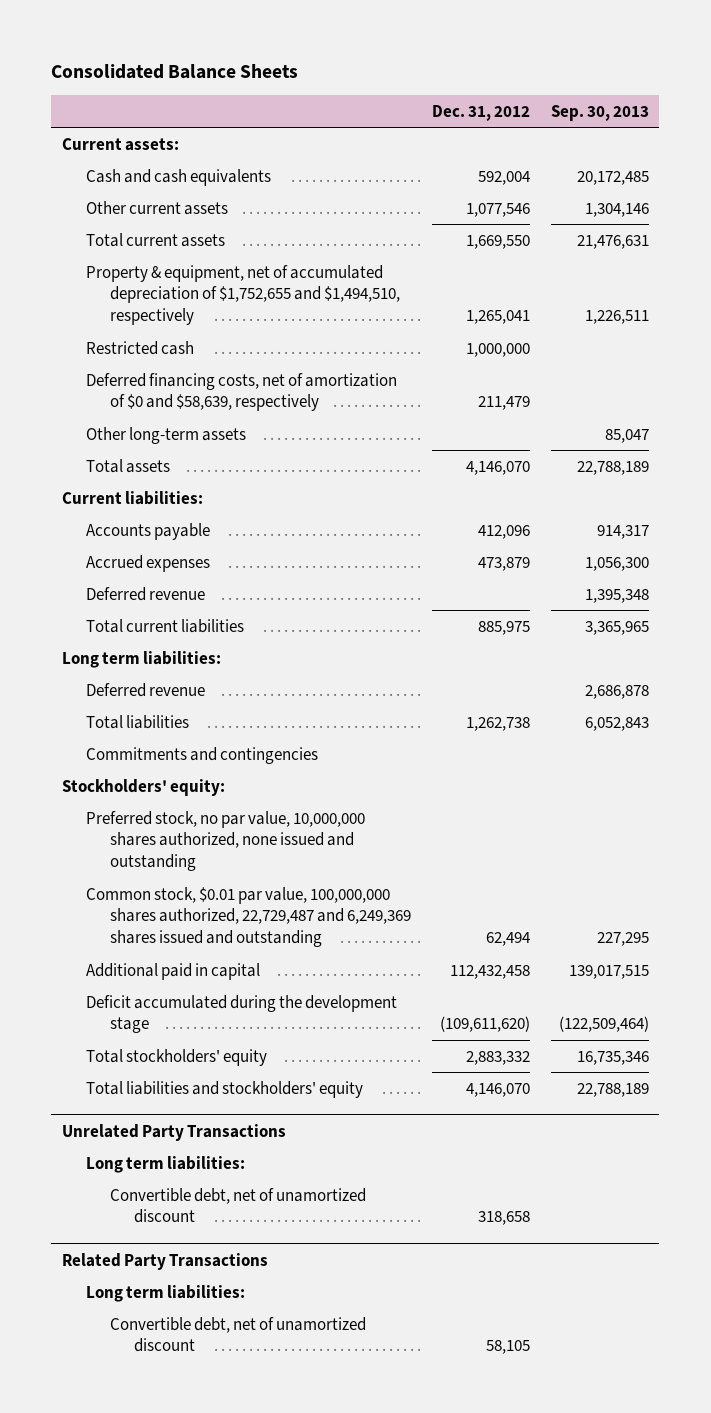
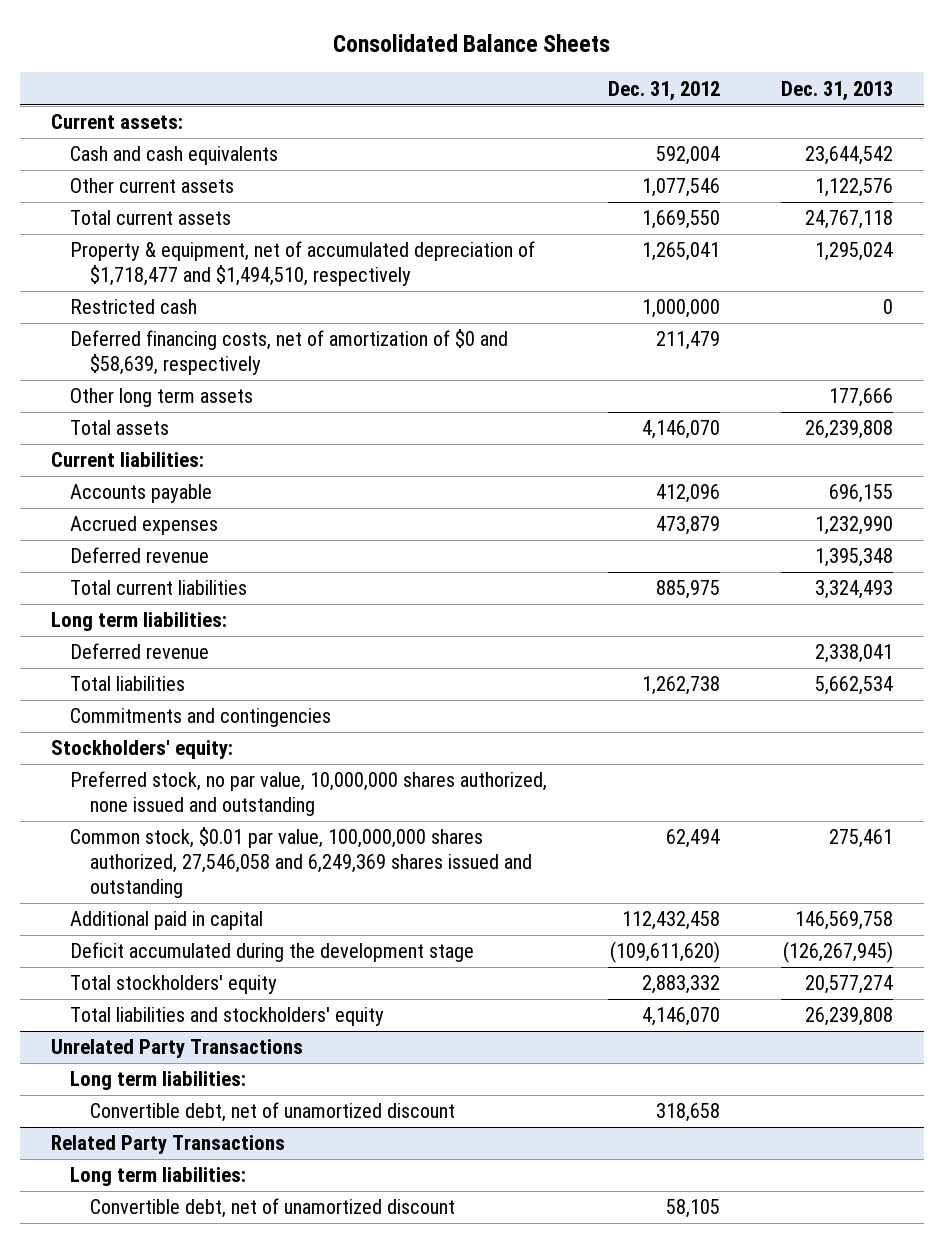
[550,104,649,121] Sep. 30, 2013 -> none
none -> [781,80,894,101] Dec. 31, 2013
[85,264,400,326] Property & equipment, net of accumulated depreciation of $1,752,655 and $1,494,510, respectively -> [70,241,536,287] Property & equipment, net of accumulated depreciation of $1,718,477 and $1,494,510, respectively
[85,426,246,444] Other long-term assets -> [70,388,254,408] Other long term assets
[85,886,411,948] Common stock, $0.01 par value, 100,000,000 shares authorized, 22,729,487 and 6,249,369 shares issued and outstanding -> [70,827,532,898] Common stock, $0.01 par value, 100,000,000 shares authorized, 27,546,058 and 6,249,369 shares issued and outstanding

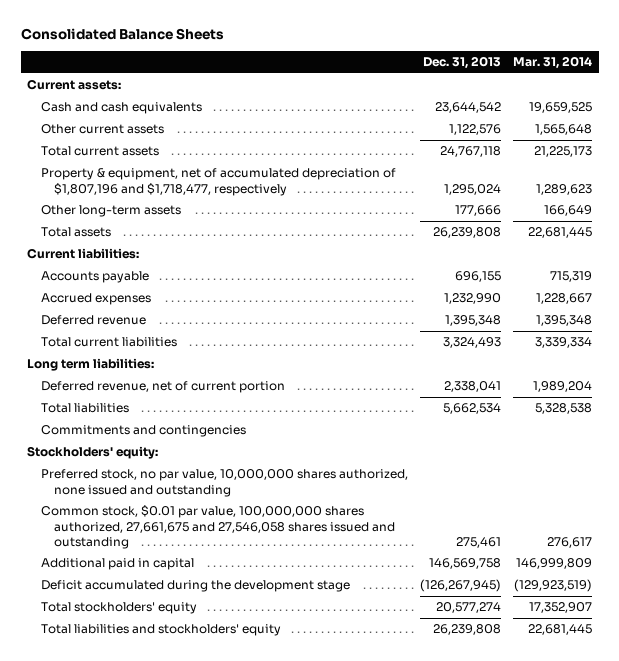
[608,80,721,101] Dec. 31, 2012 -> none
none -> [513,56,593,70] Mar. 31, 2014
[70,299,198,315] Restricted cash -> none
[70,329,509,376] Deferred financing costs, net of amortization of $0 and $58,639, respectively -> none
[70,241,536,287] Property & equipment, net of accumulated depreciation of $1,718,477 and $1,494,510, respectively -> [40,168,396,196] Property & equipment, net of accumulated depreciation of $1,807,196 and $1,718,477, respectively
[70,388,254,408] Other long term assets -> [40,205,181,218] Other long-term assets
[70,643,210,660] Deferred revenue -> [40,381,285,394] Deferred revenue, net of current portion
[70,827,532,898] Common stock, $0.01 par value, 100,000,000 shares authorized, 27,546,058 and 6,249,369 shares issued and outstanding -> [40,505,396,549] Common stock, $0.01 par value, 100,000,000 shares authorized, 27,661,675 and 27,546,058 shares issued and outstanding
[50,1039,303,1059] Unrelated Party Transactions -> none
[70,1071,247,1091] Long term liabilities: -> none
[89,1102,455,1123] Convertible debt, net of unamortized discount -> none
[50,1135,285,1155] Related Party Transactions -> none
[70,1167,247,1187] Long term liabilities: -> none
[89,1198,455,1219] Convertible debt, net of unamortized discount -> none

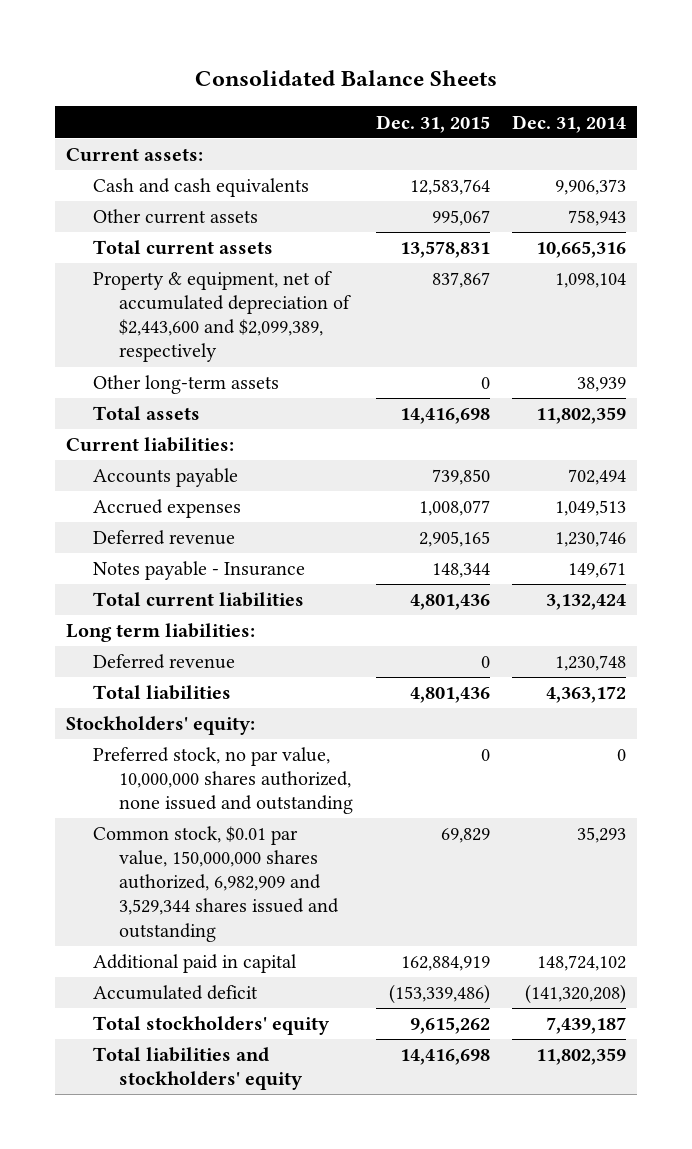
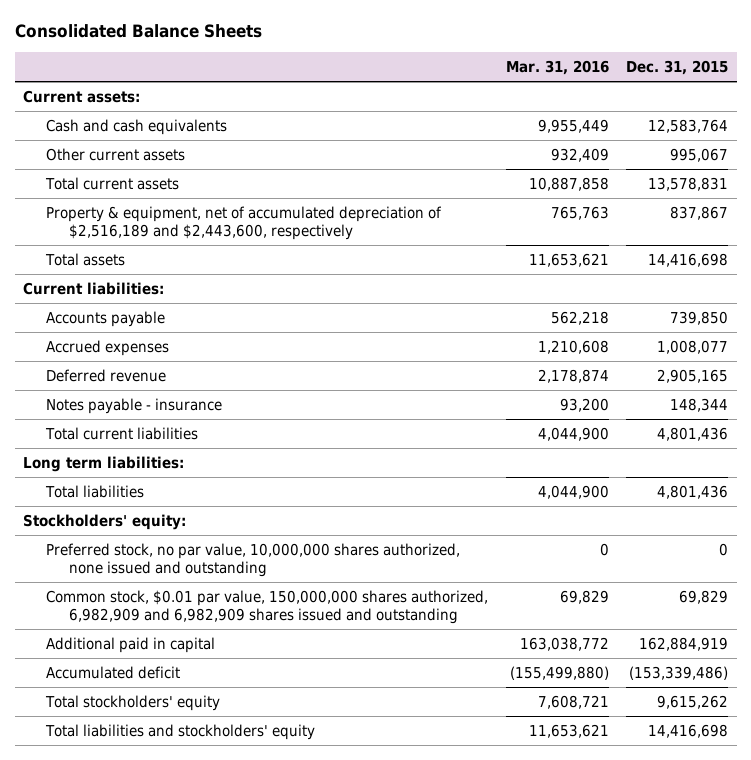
[511,114,626,133] Dec. 31, 2014 -> none
none -> [505,60,609,76] Mar. 31, 2016
[92,375,279,395] Other long-term assets -> none
[92,271,352,363] Property & equipment, net of accumulated depreciation of $2,443,600 and $2,099,389, respectively -> [46,206,443,240] Property & equipment, net of accumulated depreciation of $2,516,189 and $2,443,600, respectively
[92,561,305,581] Notes payable - Insurance -> [46,398,223,415] Notes payable - insurance
[92,654,235,670] Deferred revenue -> none
[92,826,340,942] Common stock, $0.01 par value, 150,000,000 shares authorized, 6,982,909 and 3,529,344 shares issued and outstanding -> [46,590,489,624] Common stock, $0.01 par value, 150,000,000 shares authorized, 6,982,909 and 6,982,909 shares issued and outstanding

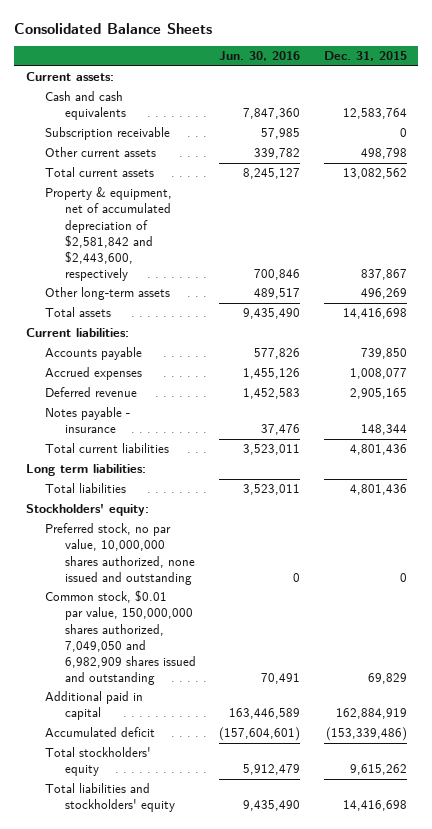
[505,60,609,76] Mar. 31, 2016 -> none
none -> [219,51,301,62] Jun. 30, 2016
none -> [45,127,171,141] Subscription receivable
[670,148,729,163] 995,067 -> [360,148,407,160] 498,798
[648,177,729,192] 13,578,831 -> [342,168,407,180] 13,082,562
[46,206,443,240] Property & equipment, net of accumulated depreciation of $2,516,189 and $2,443,600, respectively -> [45,187,173,281] Property & equipment, net of accumulated depreciation of $2,581,842 and $2,443,600, respectively
none -> [45,287,171,301] Other long-term assets
[46,590,489,624] Common stock, $0.01 par value, 150,000,000 shares authorized, 6,982,909 and 6,982,909 shares issued and outstanding -> [45,590,196,685] Common stock, $0.01 par value, 150,000,000 shares authorized, 7,049,050 and 6,982,909 shares issued and outstanding

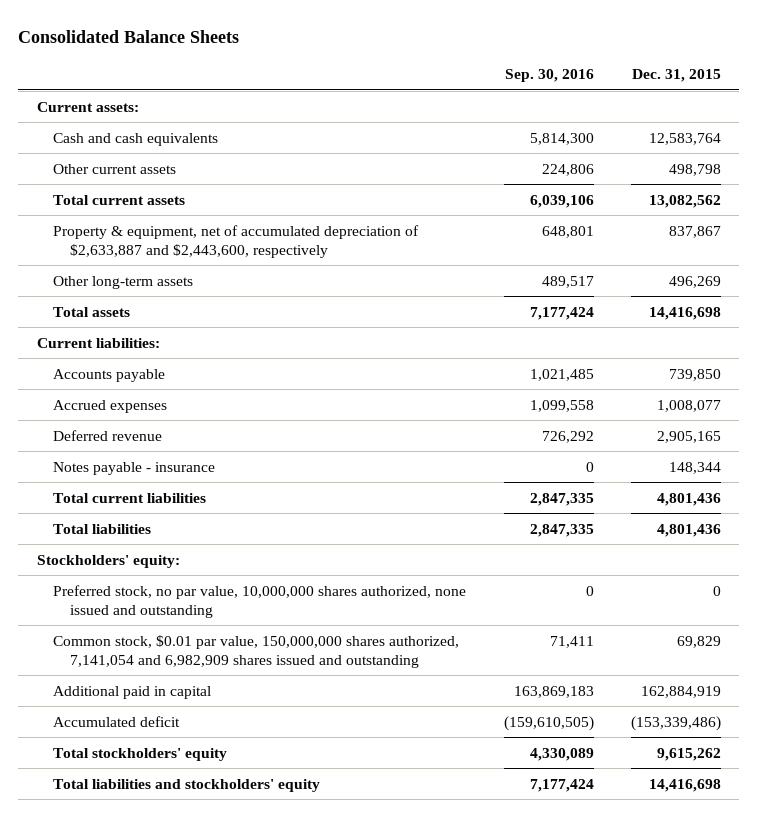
[219,51,301,62] Jun. 30, 2016 -> none
none -> [504,69,594,83] Sep. 30, 2016
[45,127,171,141] Subscription receivable -> none
[45,187,173,281] Property & equipment, net of accumulated depreciation of $2,581,842 and $2,443,600, respectively -> [53,224,420,258] Property & equipment, net of accumulated depreciation of $2,633,887 and $2,443,600, respectively
[25,464,146,477] Long term liabilities: -> none
[45,590,196,685] Common stock, $0.01 par value, 150,000,000 shares authorized, 7,049,050 and 6,982,909 shares issued and outstanding -> [53,634,460,668] Common stock, $0.01 par value, 150,000,000 shares authorized, 7,141,054 and 6,982,909 shares issued and outstanding

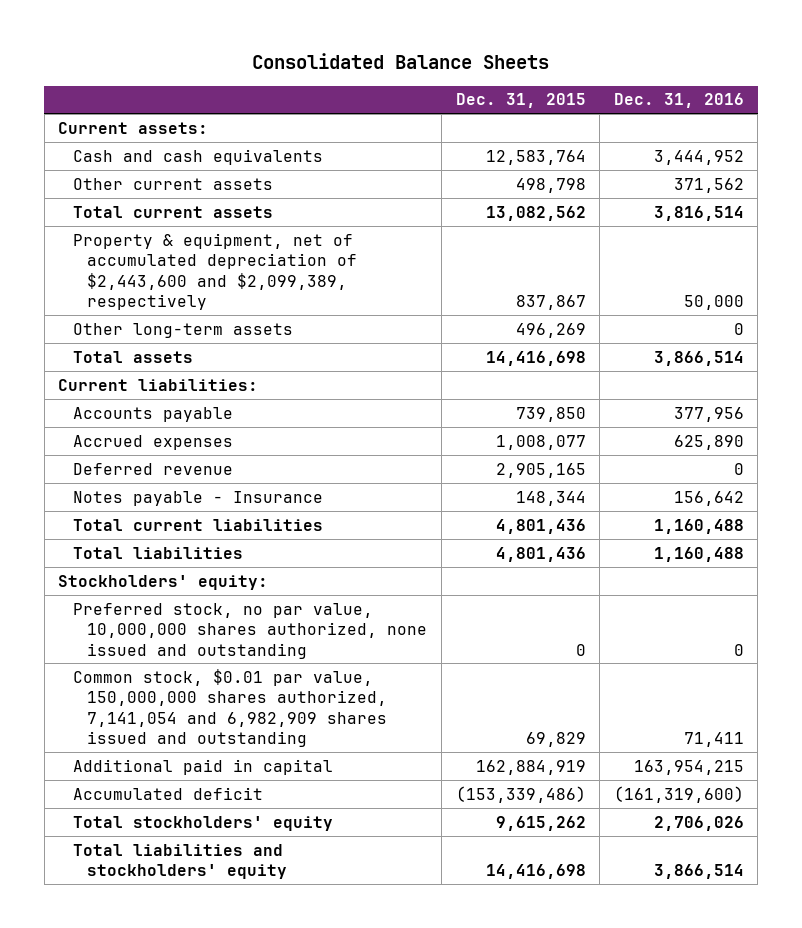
[504,69,594,83] Sep. 30, 2016 -> none
none -> [613,93,744,109] Dec. 31, 2016
[53,224,420,258] Property & equipment, net of accumulated depreciation of $2,633,887 and $2,443,600, respectively -> [72,232,358,311] Property & equipment, net of accumulated depreciation of $2,443,600 and $2,099,389, respectively
[53,461,216,475] Notes payable - insurance -> [72,490,323,506] Notes payable - Insurance

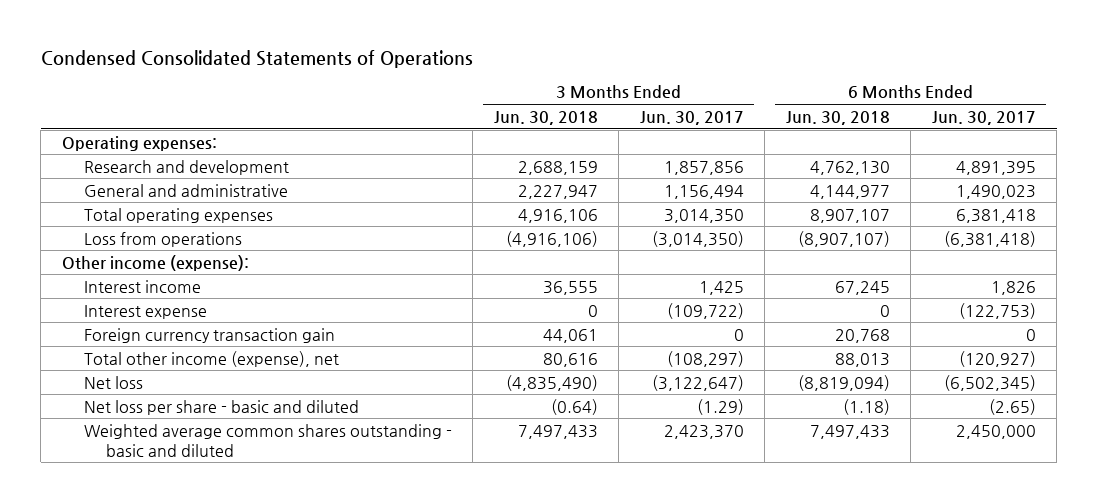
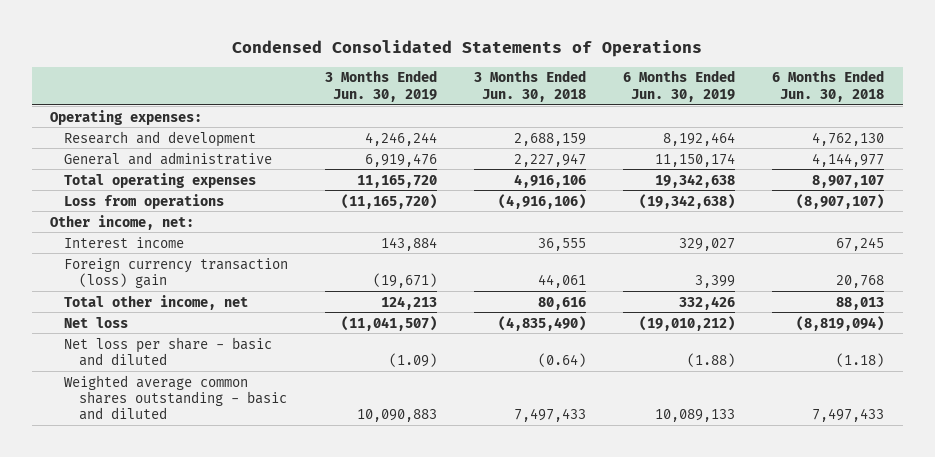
[639,110,744,125] Jun. 30, 2017 -> none
[931,110,1036,125] Jun. 30, 2017 -> none
none -> [325,70,438,102] 3 Months Ended Jun. 30, 2019
none -> [623,70,736,102] 6 Months Ended Jun. 30, 2019
[61,254,249,271] Other income (expense): -> [50,214,195,230] Other income, net:
[83,304,207,319] Interest expense -> none
[83,327,335,343] Foreign currency transaction gain -> [64,257,289,288] Foreign currency transaction (loss) gain
[83,350,339,367] Total other income (expense), net -> [64,294,249,310] Total other income, net

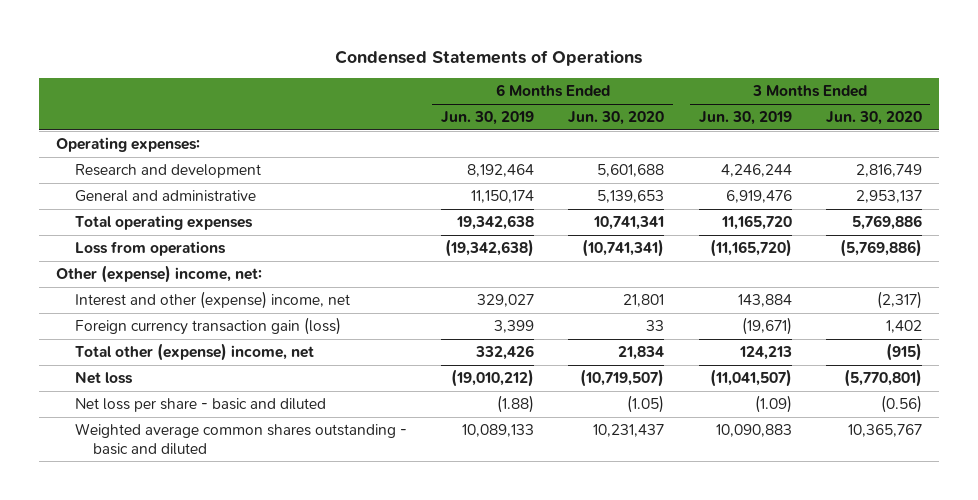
[232,39,703,57] Condensed Consolidated Statements of Operations -> [335,49,643,66] Condensed Statements of Operations
[474,70,587,102] 3 Months Ended Jun. 30, 2018 -> none
[772,70,885,102] 6 Months Ended Jun. 30, 2018 -> none
none -> [568,111,665,126] Jun. 30, 2020
none -> [825,111,922,126] Jun. 30, 2020
[50,214,195,230] Other income, net: -> [56,265,263,284] Other (expense) income, net:
[64,236,185,248] Interest income -> [74,291,350,310] Interest and other (expense) income, net
[64,257,289,288] Foreign currency transaction (loss) gain -> [74,317,341,336] Foreign currency transaction gain (loss)
[64,294,249,310] Total other income, net -> [74,343,314,362] Total other (expense) income, net

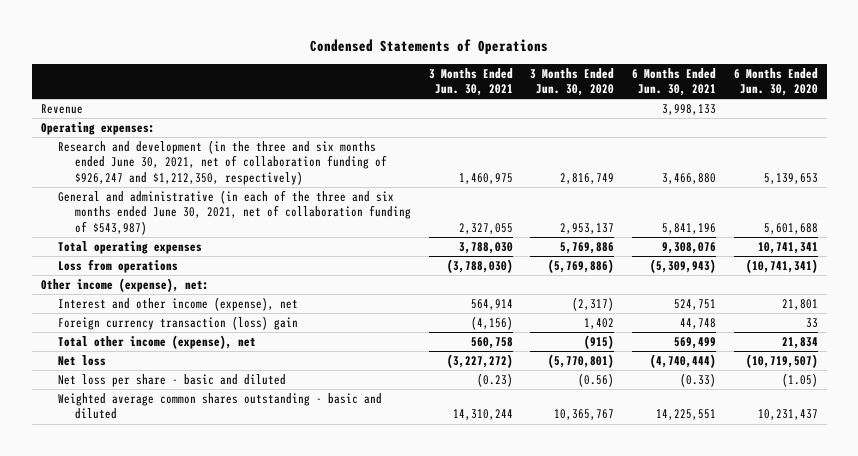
[441,111,535,126] Jun. 30, 2019 -> none
[698,111,792,126] Jun. 30, 2019 -> none
none -> [428,67,513,97] 3 Months Ended Jun. 30, 2021
none -> [632,67,717,97] 6 Months Ended Jun. 30, 2021
none -> [40,103,83,114] Revenue
[74,164,261,179] Research and development -> none
[74,190,256,203] General and administrative -> none
none -> [57,139,387,186] Research and development (in the three and six months ended June 30, 2021, net of collaboration funding of $926,247 and $1,212,350, respectively)
none -> [57,189,411,236] General and administrative (in each of the three and six months ended June 30, 2021, net of collaboration funding of $543,987)
[56,265,263,284] Other (expense) income, net: -> [40,277,209,292] Other income (expense), net:
[74,291,350,310] Interest and other (expense) income, net -> [57,296,298,311] Interest and other income (expense), net
[74,317,341,336] Foreign currency transaction gain (loss) -> [57,315,298,330] Foreign currency transaction (loss) gain
[74,343,314,362] Total other (expense) income, net -> [57,334,256,349] Total other income (expense), net

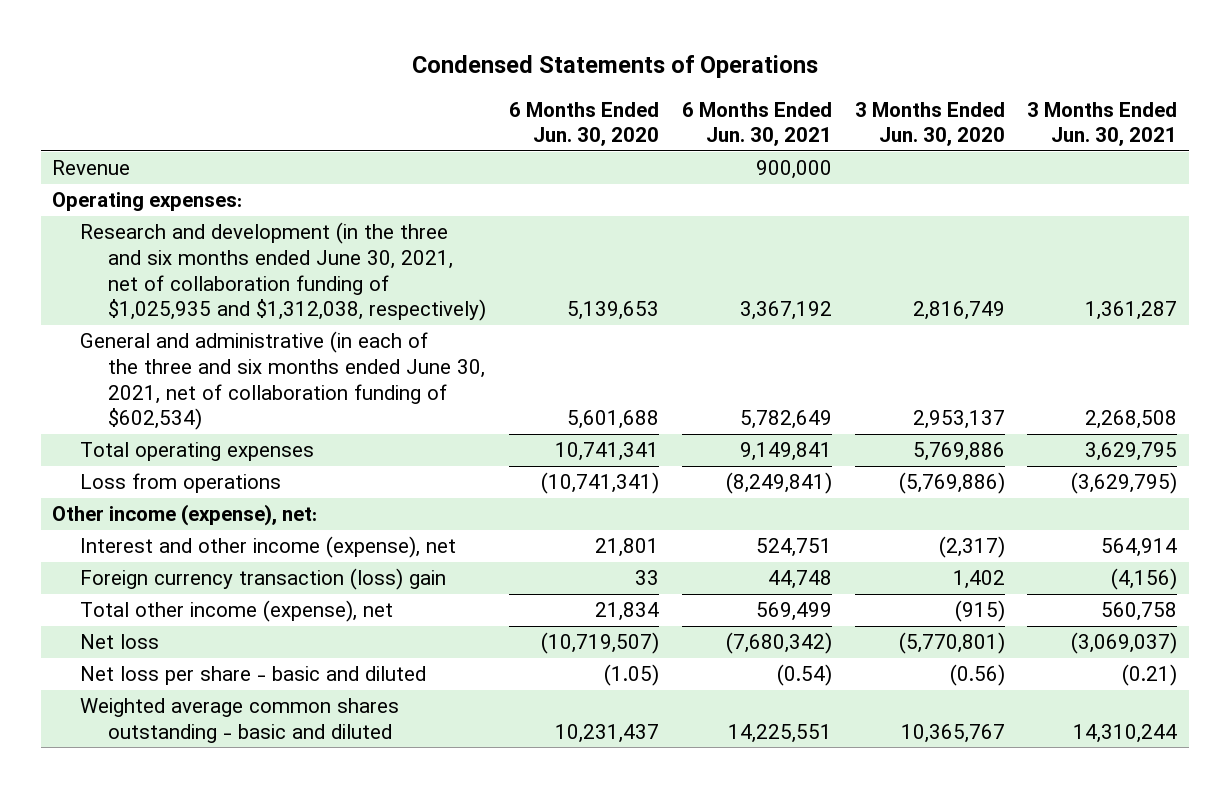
[662,103,717,115] 3,998,133 -> [755,160,832,180] 900,000
[57,139,387,186] Research and development (in the three and six months ended June 30, 2021, net of collaboration funding of $926,247 and $1,212,350, respectively) -> [80,222,487,322] Research and development (in the three and six months ended June 30, 2021, net of collaboration funding of $1,025,935 and $1,312,038, respectively)
[458,173,513,185] 1,460,975 -> [1085,301,1178,321] 1,361,287
[662,173,717,185] 3,466,880 -> [739,301,832,321] 3,367,192
[57,189,411,236] General and administrative (in each of the three and six months ended June 30, 2021, net of collaboration funding of $543,987) -> [80,331,486,431] General and administrative (in each of the three and six months ended June 30, 2021, net of collaboration funding of $602,534)
[458,223,513,235] 2,327,055 -> [1085,410,1178,430] 2,268,508
[662,223,717,235] 5,841,196 -> [739,410,832,430] 5,782,649
[458,241,513,254] 3,788,030 -> [1085,442,1178,462] 3,629,795
[662,241,717,254] 9,308,076 -> [739,442,832,462] 9,149,841
[446,258,513,273] (3,788,030) -> [1071,472,1178,495] (3,629,795)
[650,258,717,273] (5,309,943) -> [725,472,832,495] (8,249,841)
[446,353,513,368] (3,227,272) -> [1071,632,1178,655] (3,069,037)
[650,353,717,368] (4,740,444) -> [725,632,832,655] (7,680,342)
[476,372,513,387] (0.23) -> [1122,664,1178,687] (0.21)
[680,372,717,387] (0.33) -> [776,664,832,687] (0.54)

